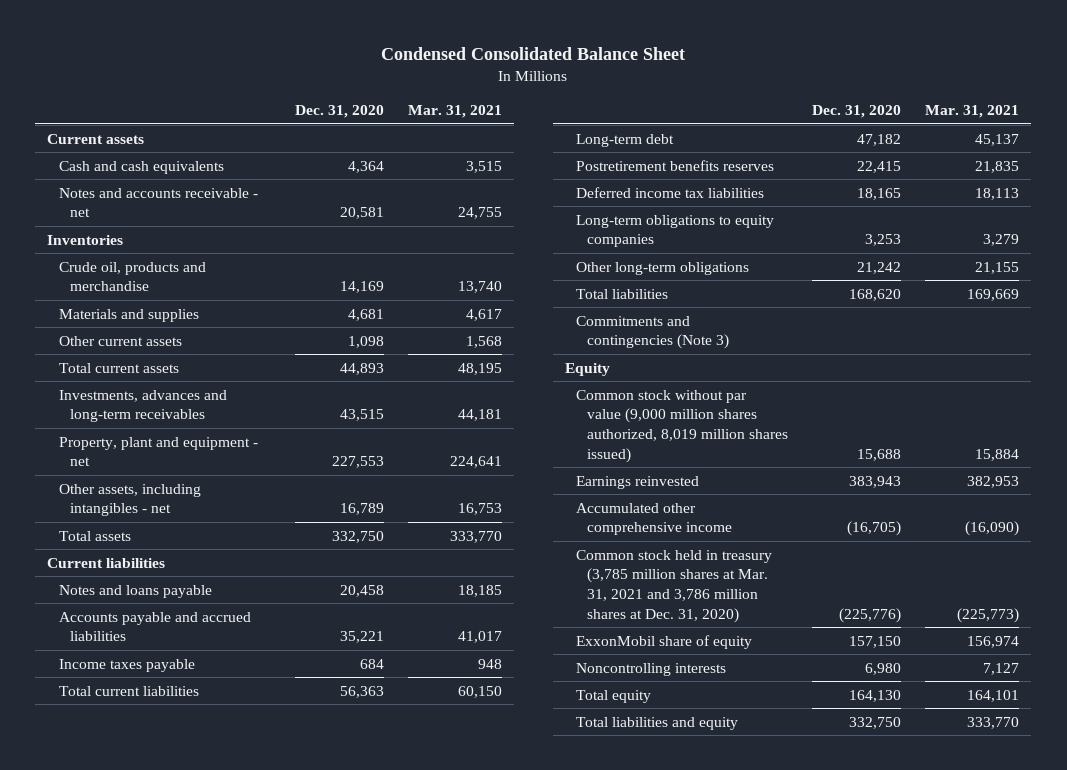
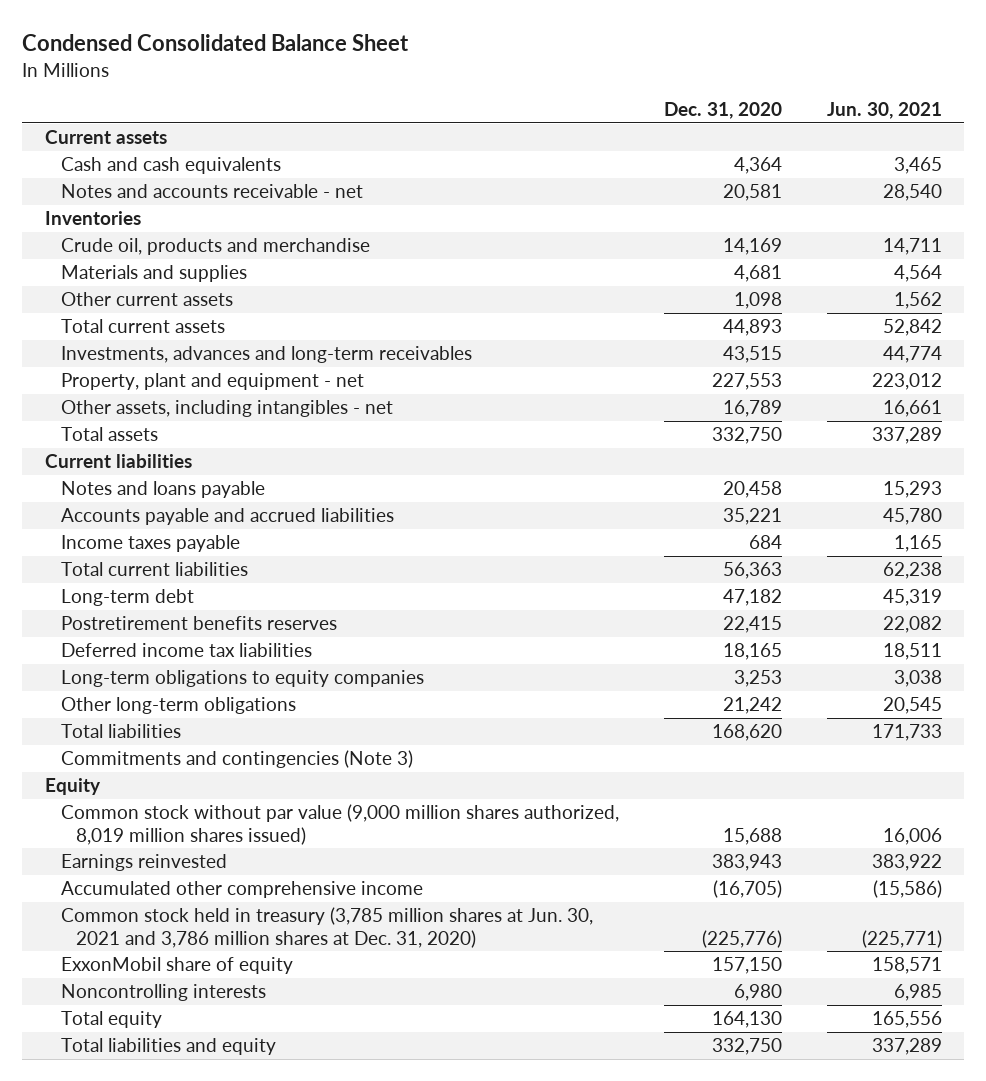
[407,105,502,119] Mar. 31, 2021 -> none
none -> [826,101,942,119] Jun. 30, 2021
[575,549,772,623] Common stock held in treasury (3,785 million shares at Mar. 31, 2021 and 3,786 million shares at Dec. 31, 2020) -> [60,907,593,948] Common stock held in treasury (3,785 million shares at Jun. 30, 2021 and 3,786 million shares at Dec. 31, 2020)

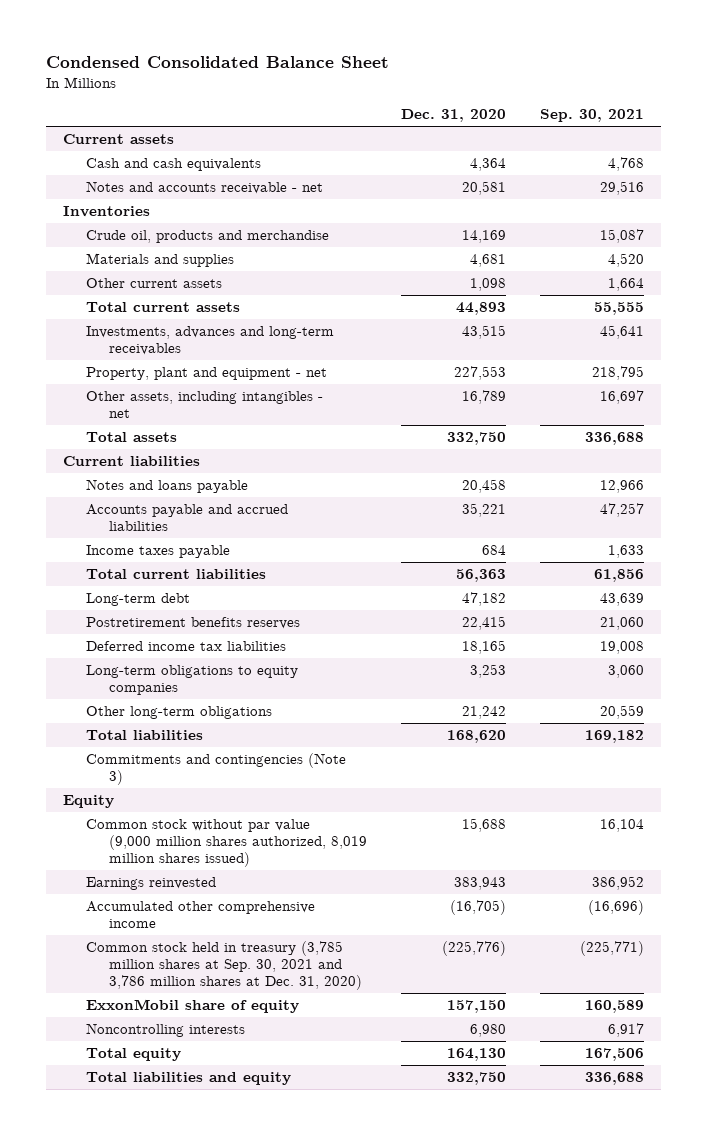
[826,101,942,119] Jun. 30, 2021 -> none
none -> [539,109,644,123] Sep. 30, 2021
[60,907,593,948] Common stock held in treasury (3,785 million shares at Jun. 30, 2021 and 3,786 million shares at Dec. 31, 2020) -> [85,941,362,991] Common stock held in treasury (3,785 million shares at Sep. 30, 2021 and 3,786 million shares at Dec. 31, 2020)

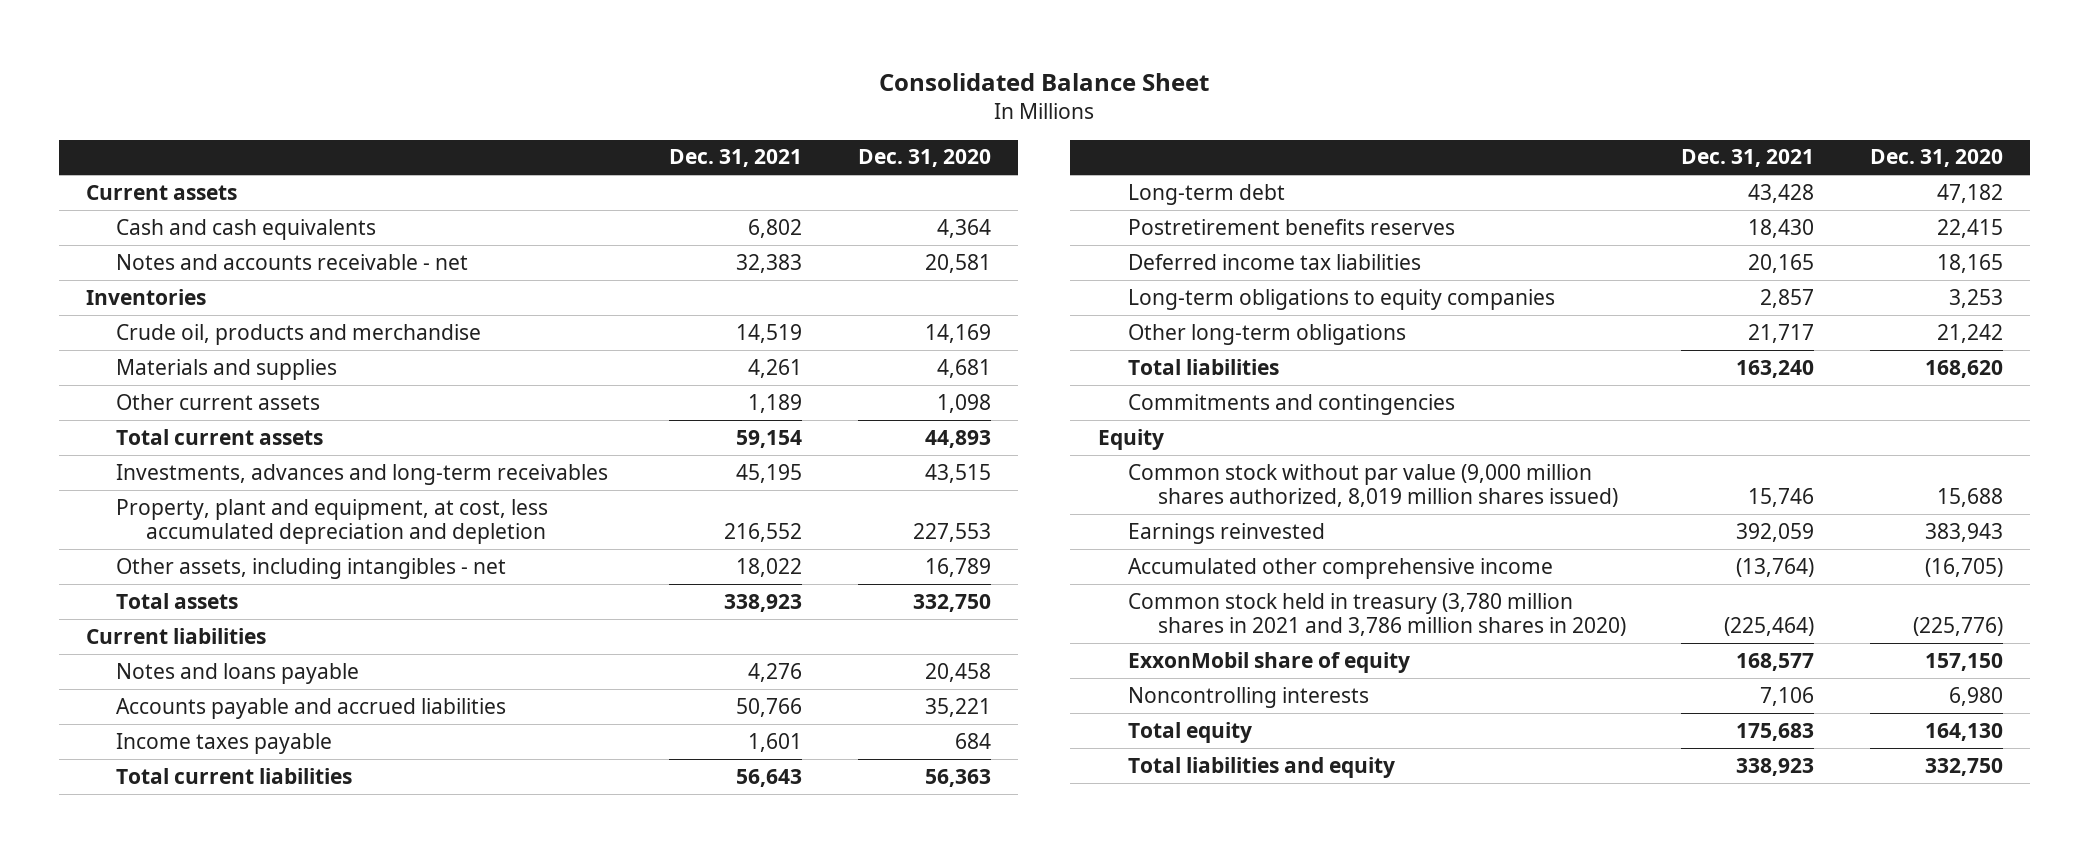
[45,56,389,69] Condensed Consolidated Balance Sheet -> [879,72,1210,91] Consolidated Balance Sheet
[539,109,644,123] Sep. 30, 2021 -> none
none -> [669,149,803,168] Dec. 31, 2021
[85,367,327,381] Property, plant and equipment - net -> [115,498,548,545] Property, plant and equipment, at cost, less accumulated depreciation and depletion
[85,753,346,786] Commitments and contingencies (Note 3) -> [1127,393,1455,415] Commitments and contingencies
[85,941,362,991] Common stock held in treasury (3,785 million shares at Sep. 30, 2021 and 3,786 million shares at Dec. 31, 2020) -> [1127,592,1626,637] Common stock held in treasury (3,780 million shares in 2021 and 3,786 million shares in 2020)

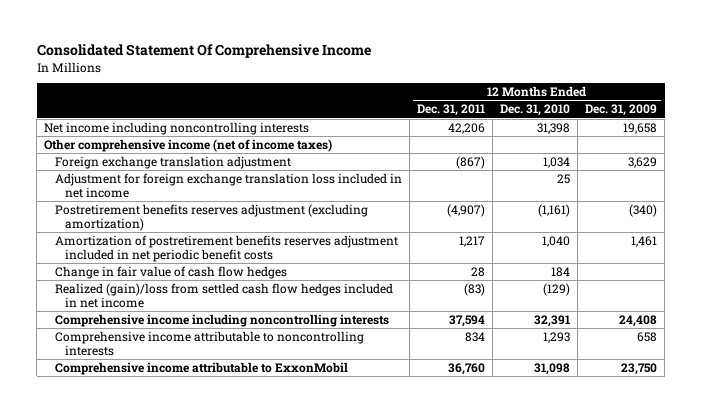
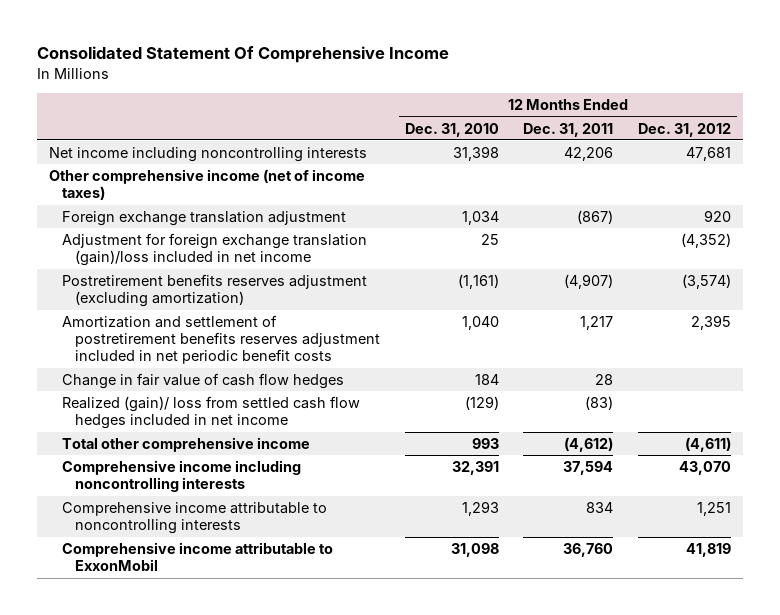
[585,104,658,117] Dec. 31, 2009 -> none
none -> [637,122,731,137] Dec. 31, 2012
[54,172,402,198] Adjustment for foreign exchange translation loss included in net income -> [62,232,368,267] Adjustment for foreign exchange translation (gain)/loss included in net income
[54,234,398,262] Amortization of postretirement benefits reserves adjustment included in net periodic benefit costs -> [62,314,381,365] Amortization and settlement of postretirement benefits reserves adjustment included in net periodic benefit costs
[54,282,393,308] Realized (gain)/loss from settled cash flow hedges included in net income -> [62,395,361,430] Realized (gain)/ loss from settled cash flow hedges included in net income
none -> [62,436,311,452] Total other comprehensive income

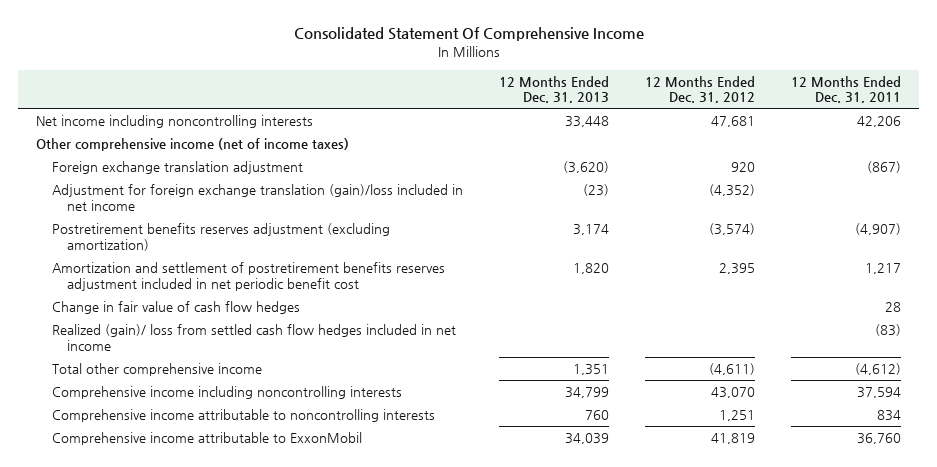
[404,122,499,137] Dec. 31, 2010 -> none
none -> [498,75,609,104] 12 Months Ended Dec. 31, 2013
[62,314,381,365] Amortization and settlement of postretirement benefits reserves adjustment included in net periodic benefit costs -> [51,262,445,291] Amortization and settlement of postretirement benefits reserves adjustment included in net periodic benefit cost

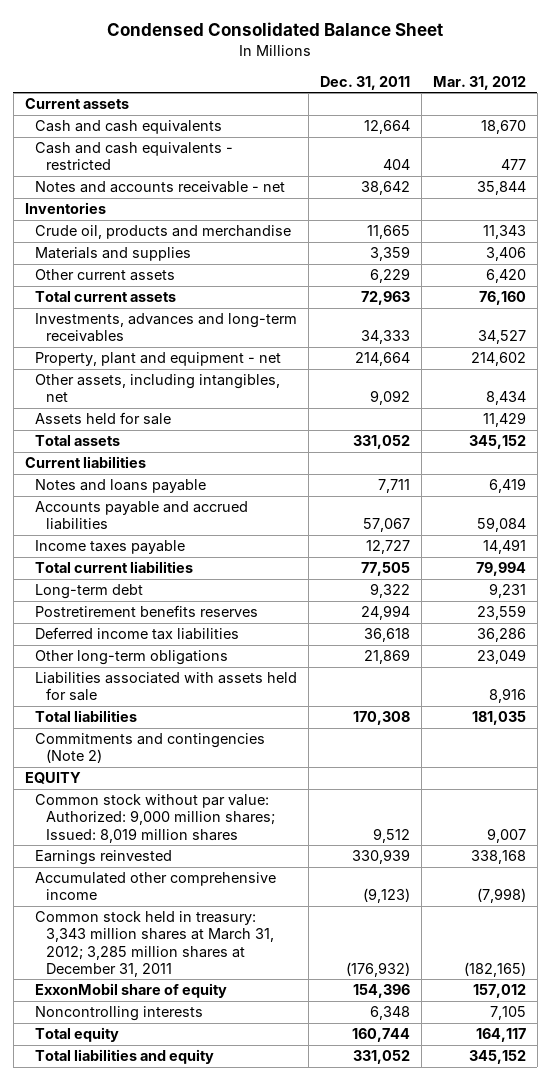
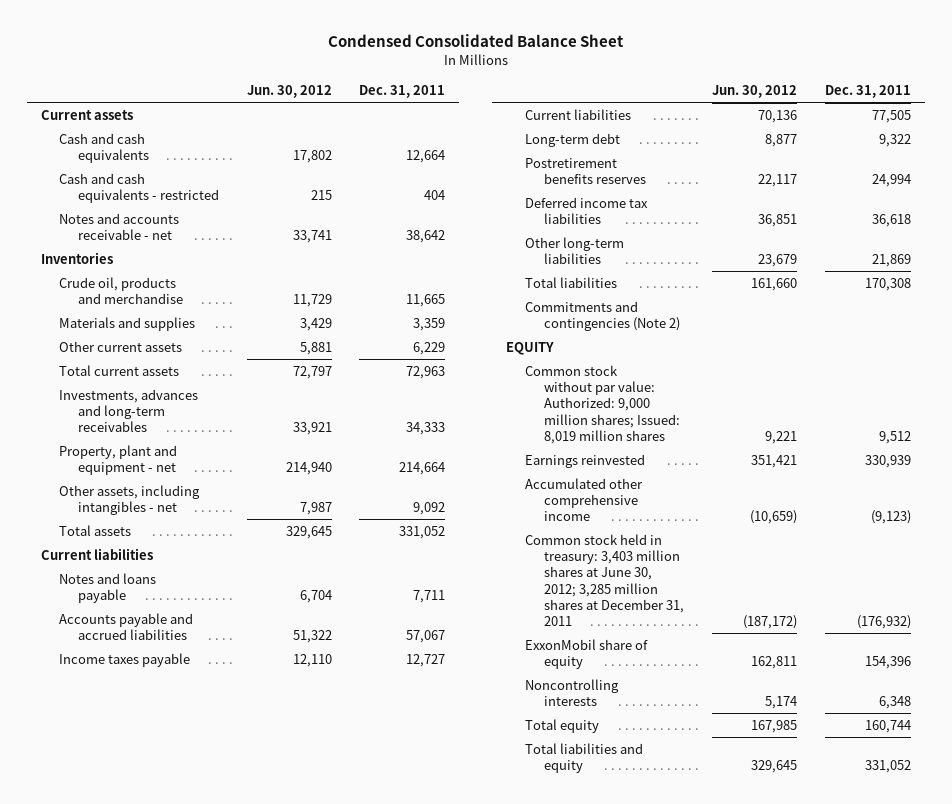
[432,75,526,90] Mar. 31, 2012 -> none
none -> [246,84,332,98] Jun. 30, 2012
[35,412,172,426] Assets held for sale -> none
[35,374,281,403] Other assets, including intangibles, net -> [59,484,201,516] Other assets, including intangibles - net
[35,561,194,574] Total current liabilities -> [524,108,631,120] Current liabilities
[35,672,298,702] Liabilities associated with assets held for sale -> none
[35,650,229,666] Other long-term obligations -> [524,236,624,265] Other long-term liabilities
[35,911,275,977] Common stock held in treasury: 3,343 million shares at March 31, 2012; 3,285 million shares at December 31, 2011 -> [524,533,684,627] Common stock held in treasury: 3,403 million shares at June 30, 2012; 3,285 million shares at December 31, 2011

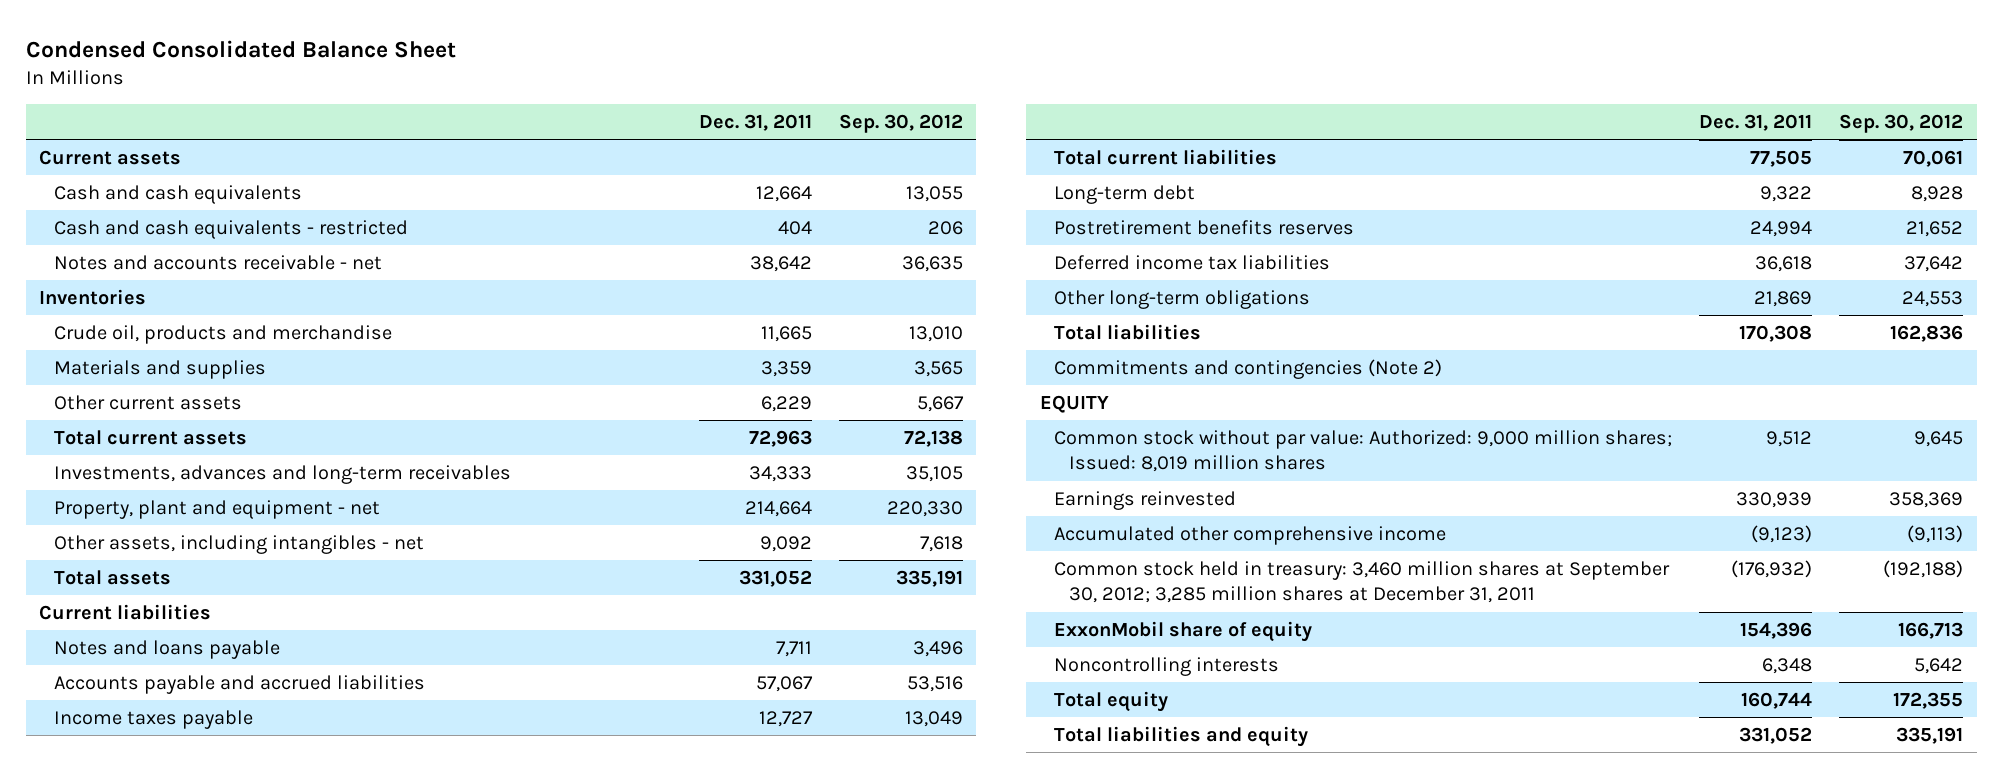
[246,84,332,98] Jun. 30, 2012 -> none
none -> [838,113,963,133] Sep. 30, 2012
[524,108,631,120] Current liabilities -> [1054,148,1278,165] Total current liabilities
[524,236,624,265] Other long-term liabilities -> [1054,289,1311,309] Other long-term obligations
[524,533,684,627] Common stock held in treasury: 3,403 million shares at June 30, 2012; 3,285 million shares at December 31, 2011 -> [1054,560,1671,604] Common stock held in treasury: 3,460 million shares at September 30, 2012; 3,285 million shares at December 31, 2011

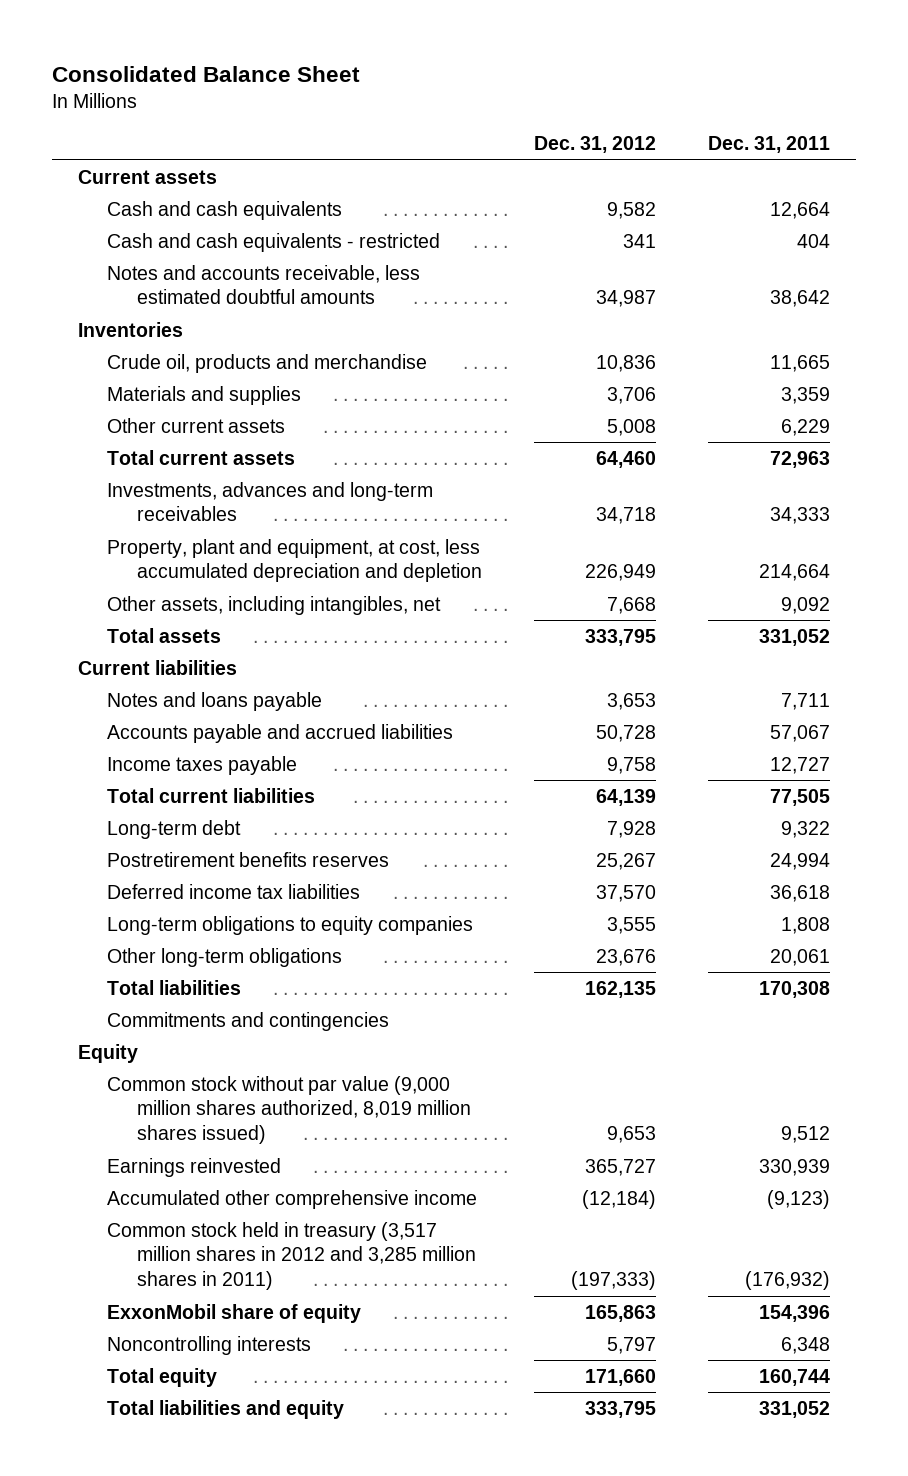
[25,39,456,58] Condensed Consolidated Balance Sheet -> [51,65,360,82] Consolidated Balance Sheet
[838,113,963,133] Sep. 30, 2012 -> none
none -> [534,136,657,154] Dec. 31, 2012
[53,254,382,270] Notes and accounts receivable - net -> [107,264,421,305] Notes and accounts receivable, less estimated doubtful amounts
[53,499,380,519] Property, plant and equipment - net -> [107,538,483,583] Property, plant and equipment, at cost, less accumulated depreciation and depletion
[53,534,424,554] Other assets, including intangibles - net -> [107,595,442,615] Other assets, including intangibles, net
none -> [107,915,474,935] Long-term obligations to equity companies
[1754,290,1813,307] 21,869 -> [770,948,831,966] 20,061
[1054,358,1443,379] Commitments and contingencies (Note 2) -> [107,1011,390,1031] Commitments and contingencies
[1039,394,1109,413] EQUITY -> [77,1043,138,1063] Equity
[1054,429,1673,473] Common stock without par value: Authorized: 9,000 million shares; Issued: 8,019 million shares -> [107,1075,472,1145] Common stock without par value (9,000 million shares authorized, 8,019 million shares issued)
[1054,560,1671,604] Common stock held in treasury: 3,460 million shares at September 30, 2012; 3,285 million shares at December 31, 2011 -> [107,1221,477,1291] Common stock held in treasury (3,517 million shares in 2012 and 3,285 million shares in 2011)

